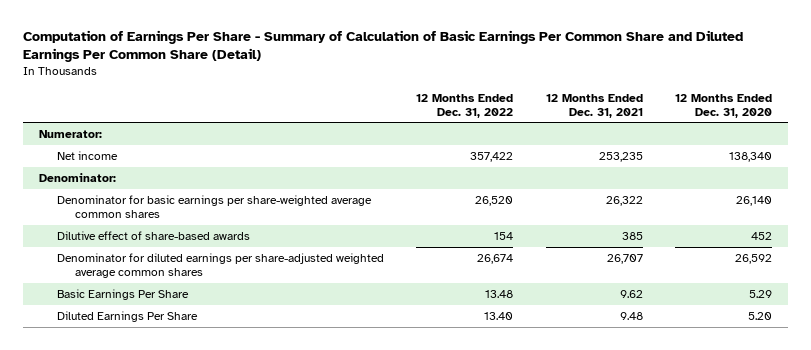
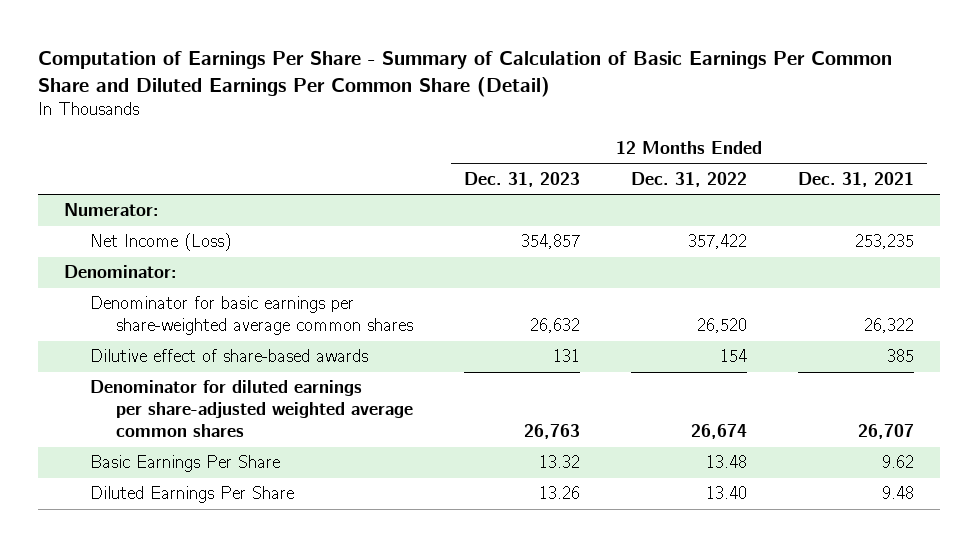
[675,93,773,118] 12 Months Ended Dec. 31, 2020 -> none
none -> [463,171,580,187] Dec. 31, 2023
[57,150,119,160] Net income -> [89,233,231,252] Net Income (Loss)

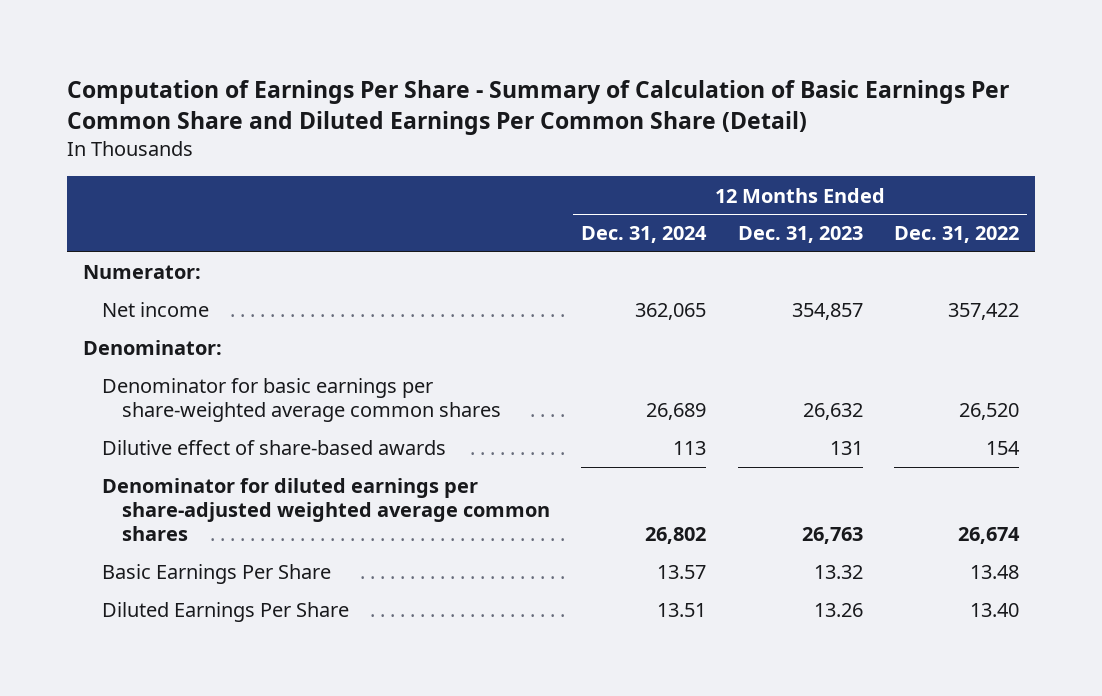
[798,171,915,187] Dec. 31, 2021 -> none
none -> [581,226,708,244] Dec. 31, 2024
[89,233,231,252] Net Income (Loss) -> [102,302,210,318] Net income

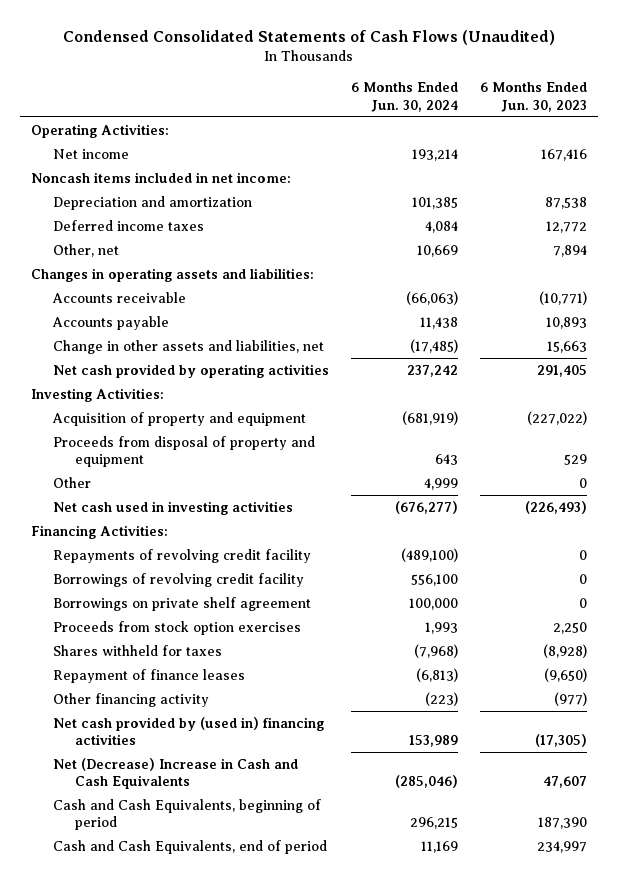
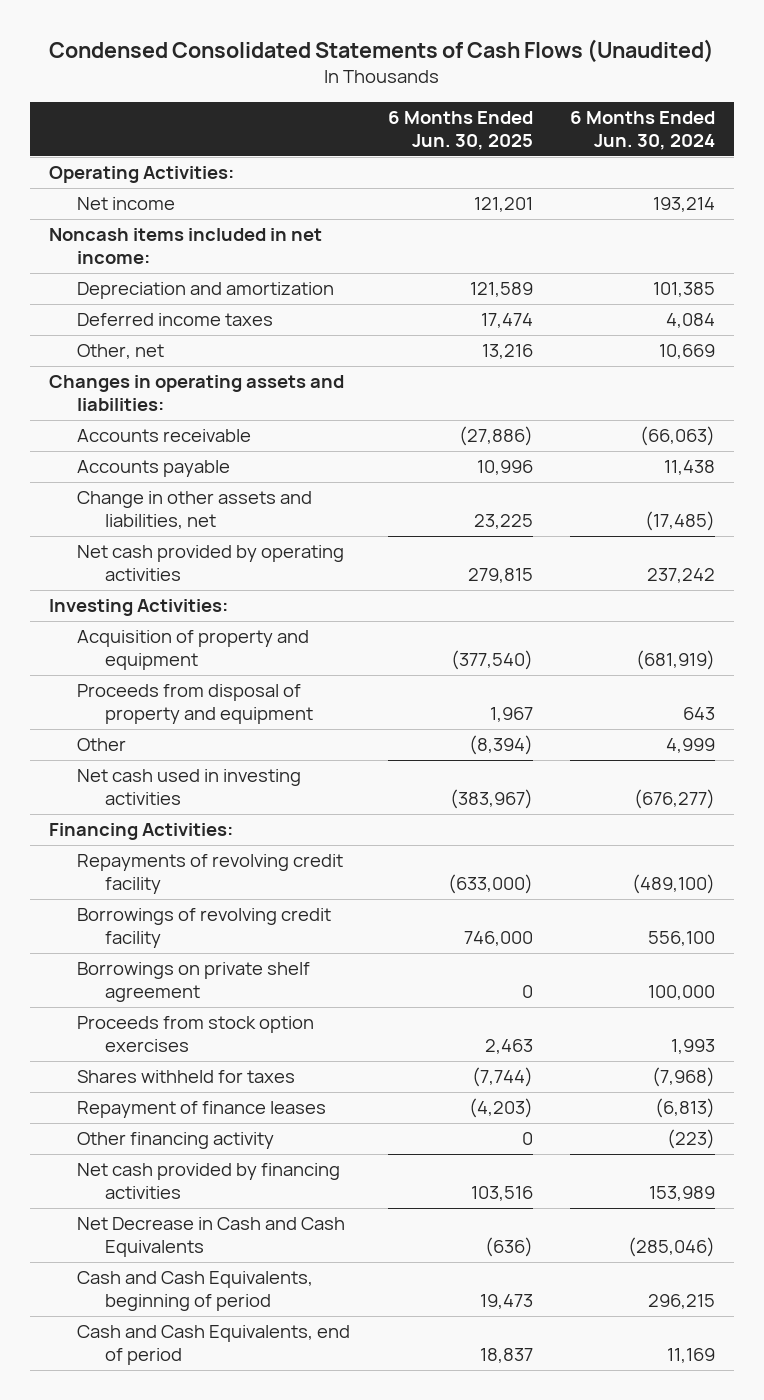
[479,81,587,112] 6 Months Ended Jun. 30, 2023 -> none
none -> [387,111,533,150] 6 Months Ended Jun. 30, 2025
[53,716,325,746] Net cash provided by (used in) financing activities -> [76,1163,340,1199] Net cash provided by financing activities
[53,757,299,790] Net (Decrease) Increase in Cash and Cash Equivalents -> [76,1217,345,1257] Net Decrease in Cash and Cash Equivalents

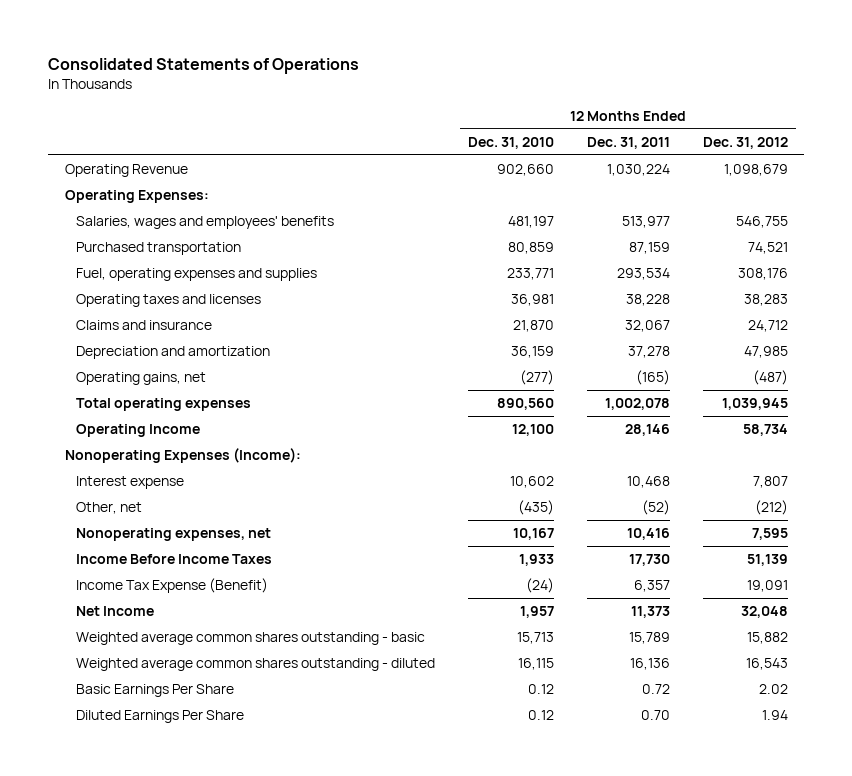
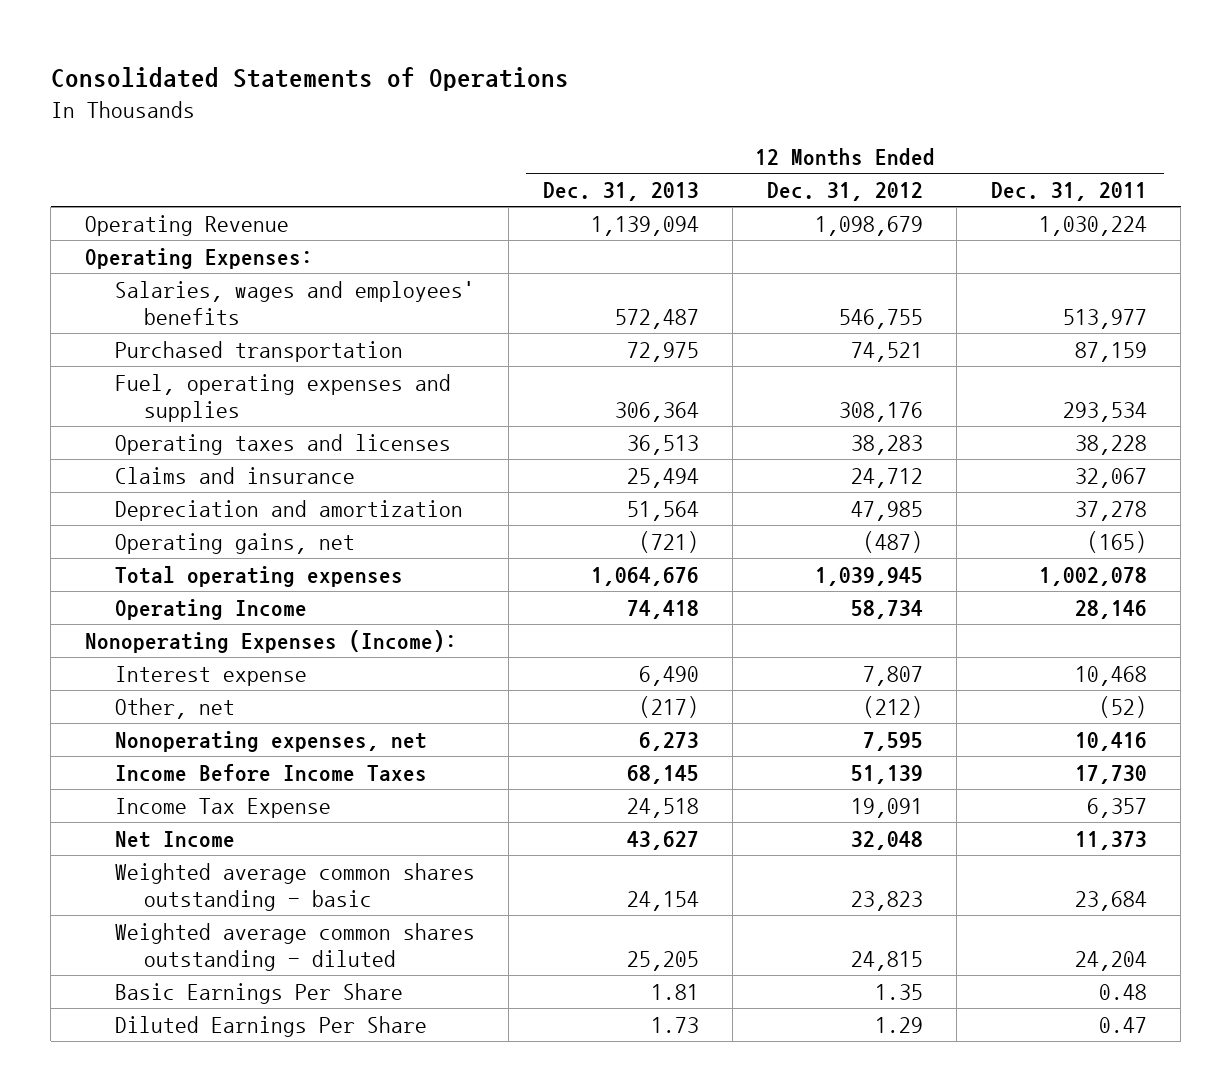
[467,136,554,149] Dec. 31, 2010 -> none
none -> [542,181,699,201] Dec. 31, 2013
[76,578,269,594] Income Tax Expense (Benefit) -> [114,797,331,818] Income Tax Expense
[628,632,670,645] 15,789 -> [1074,890,1147,911] 23,684
[746,632,788,645] 15,882 -> [850,890,923,911] 23,823
[629,658,670,671] 16,136 -> [1074,950,1147,971] 24,204
[745,658,788,671] 16,543 -> [850,950,923,971] 24,815
[641,684,670,695] 0.72 -> [1098,983,1147,1000] 0.48
[758,684,788,695] 2.02 -> [874,983,923,1000] 1.35
[640,710,670,721] 0.70 -> [1098,1016,1147,1033] 0.47
[761,710,788,721] 1.94 -> [874,1016,923,1033] 1.29

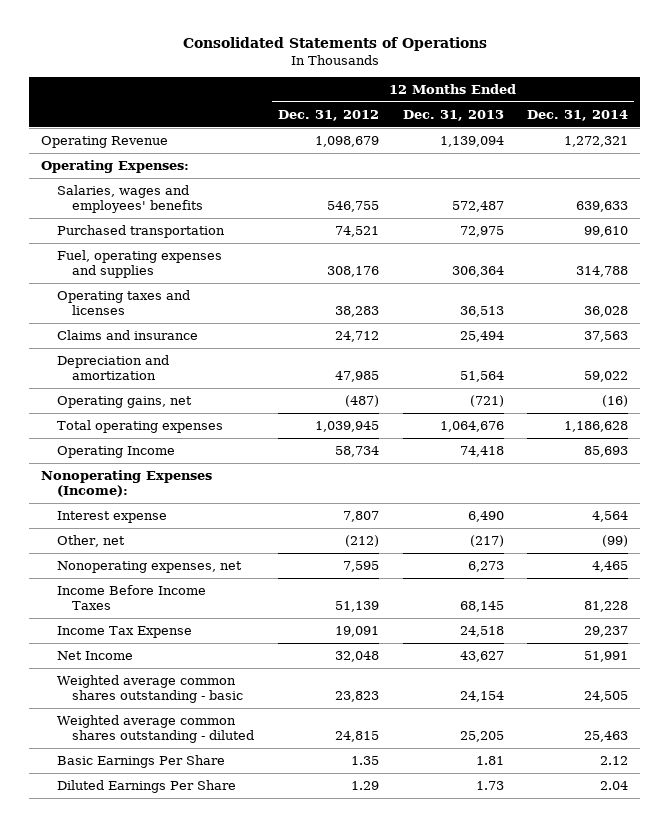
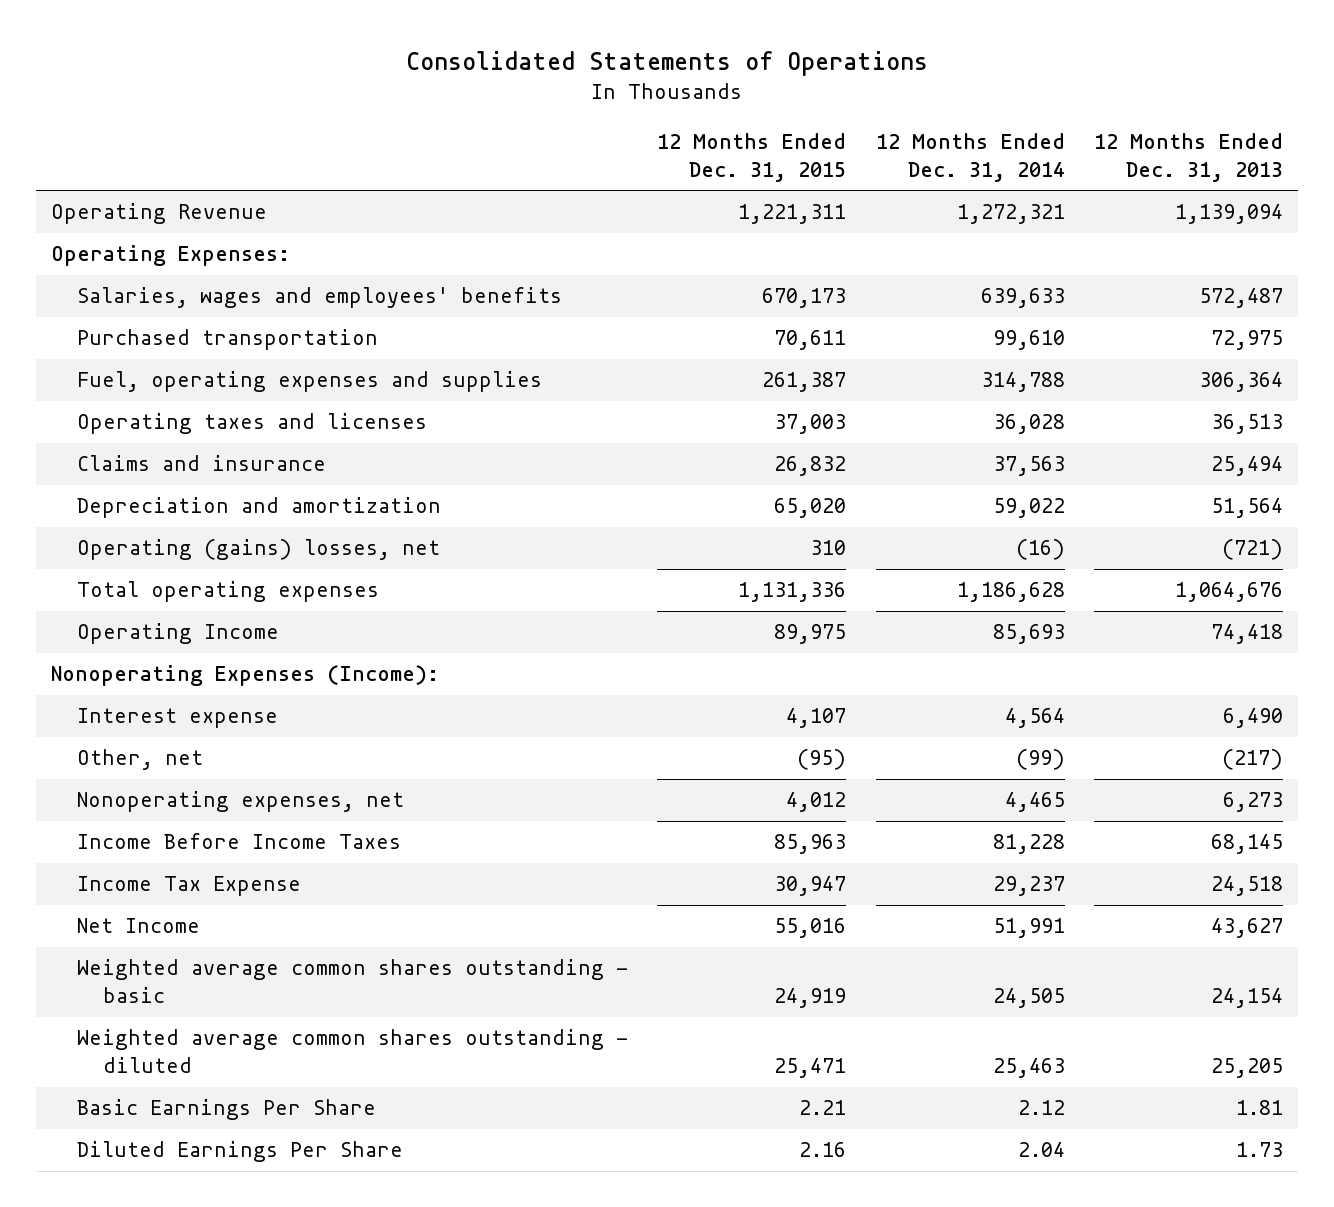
[277,109,379,121] Dec. 31, 2012 -> none
none -> [657,133,847,182] 12 Months Ended Dec. 31, 2015
[56,395,192,408] Operating gains, net -> [76,539,440,561] Operating (gains) losses, net

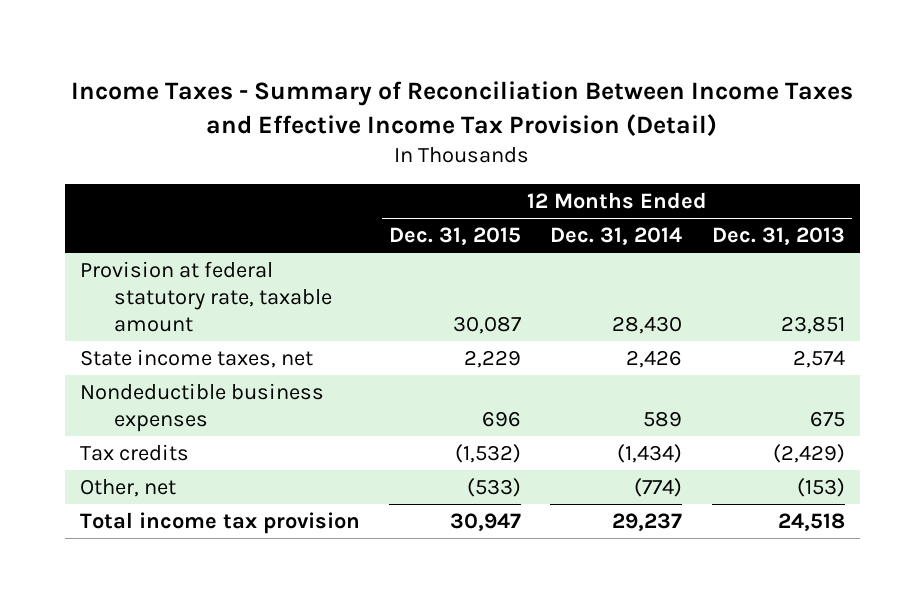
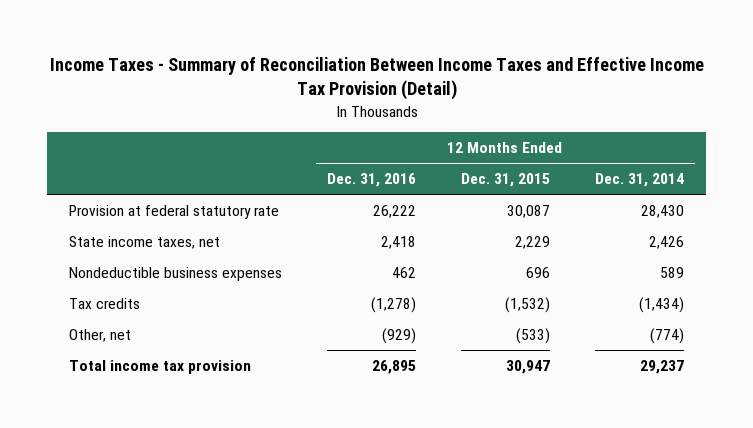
[711,226,845,245] Dec. 31, 2013 -> none
none -> [327,173,417,188] Dec. 31, 2016
[79,260,332,333] Provision at federal statutory rate, taxable amount -> [69,205,280,220] Provision at federal statutory rate

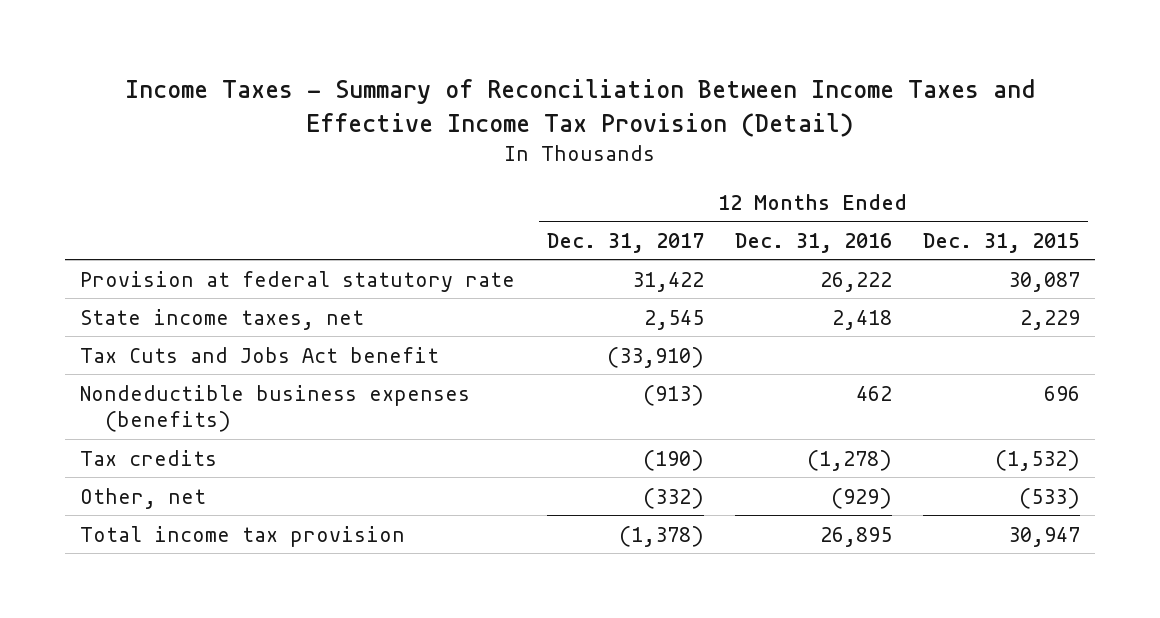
[594,173,684,188] Dec. 31, 2014 -> none
none -> [546,232,704,253] Dec. 31, 2017
none -> [80,346,440,363] Tax Cuts and Jobs Act benefit
[69,267,283,282] Nondeductible business expenses -> [80,384,471,432] Nondeductible business expenses (benefits)

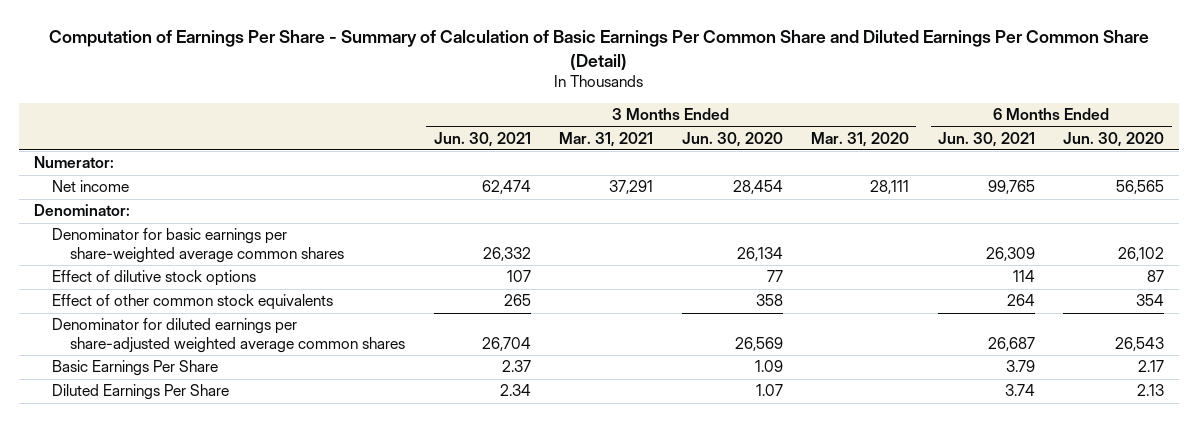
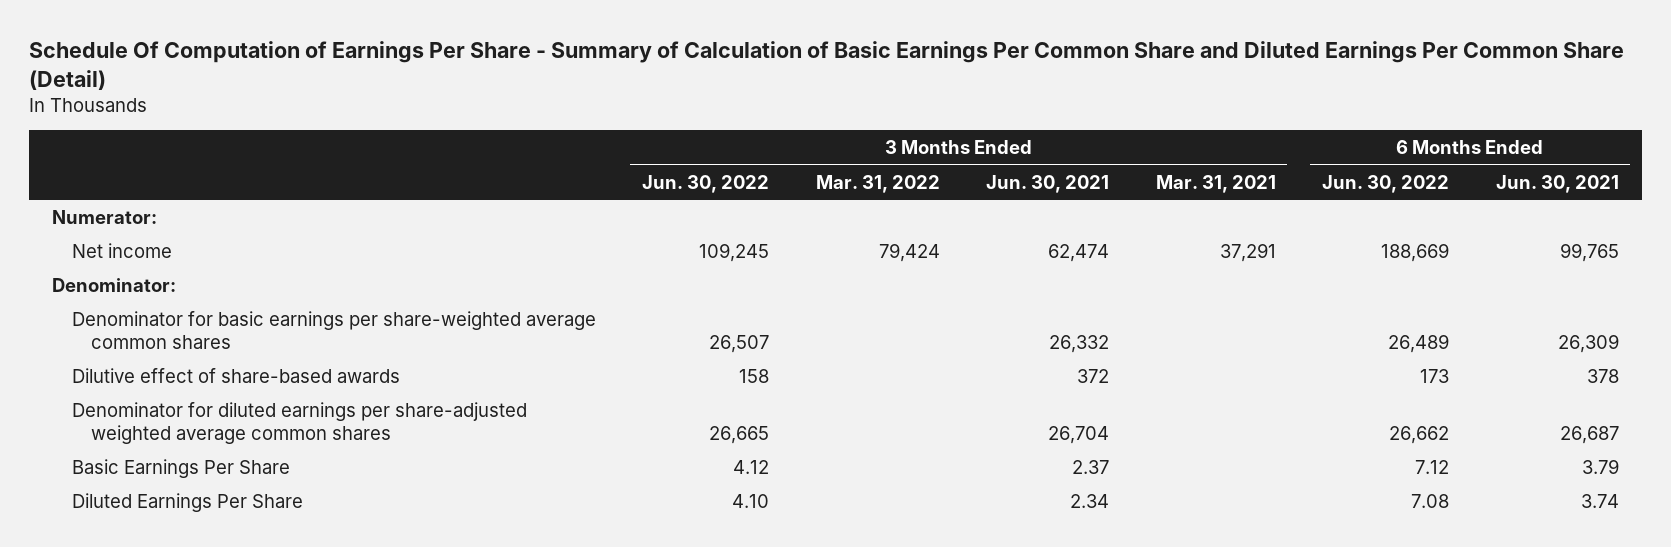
[48,30,1149,70] Computation of Earnings Per Share - Summary of Calculation of Basic Earnings Per Common Share and Diluted Earnings Per Common Share (Detail) -> [29,41,1625,90] Schedule Of Computation of Earnings Per Share - Summary of Calculation of Basic Earnings Per Common Share and Diluted Earnings Per Common Share (Detail)
[681,131,783,147] Jun. 30, 2020 -> none
[811,131,910,147] Mar. 31, 2020 -> none
[1063,131,1165,147] Jun. 30, 2020 -> none
none -> [642,174,770,193] Jun. 30, 2022
none -> [815,174,940,193] Mar. 31, 2022
none -> [1322,174,1450,193] Jun. 30, 2022
[51,294,333,311] Effect of other common stock equivalents -> none
[51,270,256,287] Effect of dilutive stock options -> [71,367,400,383] Dilutive effect of share-based awards
[506,270,531,283] 107 -> [1077,368,1110,383] 372
[1012,270,1035,283] 114 -> [1586,368,1619,383] 378

